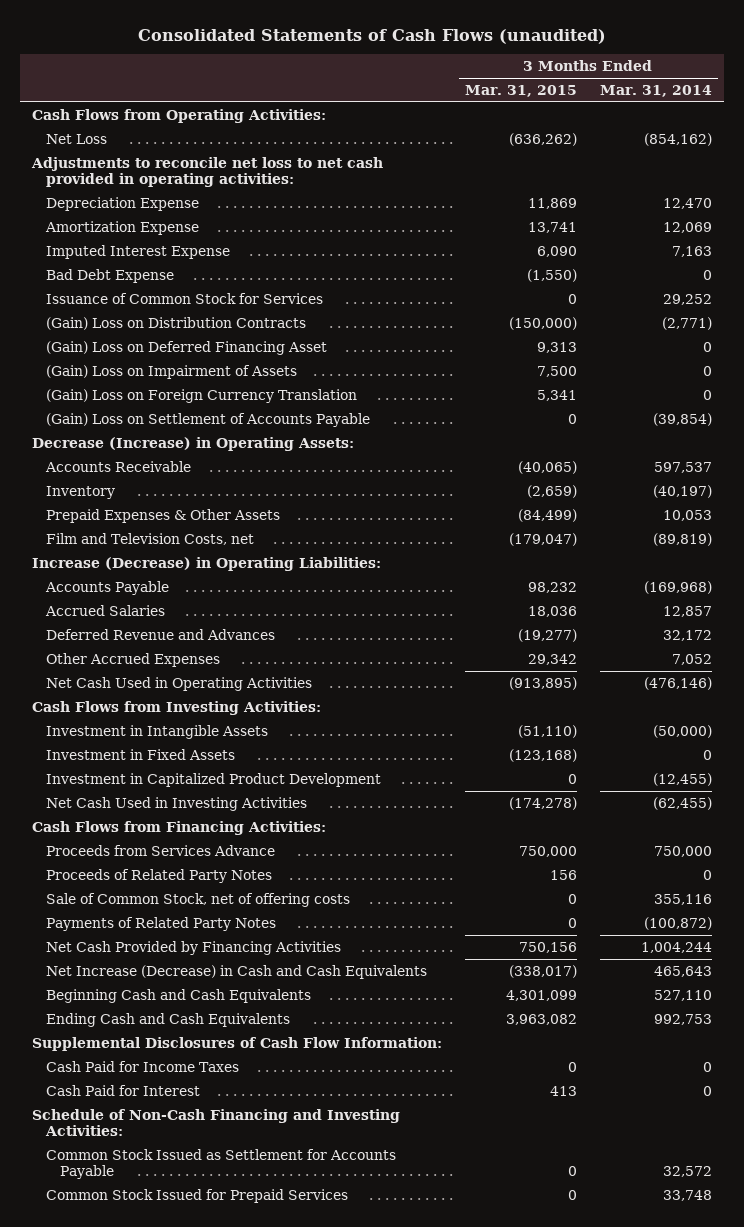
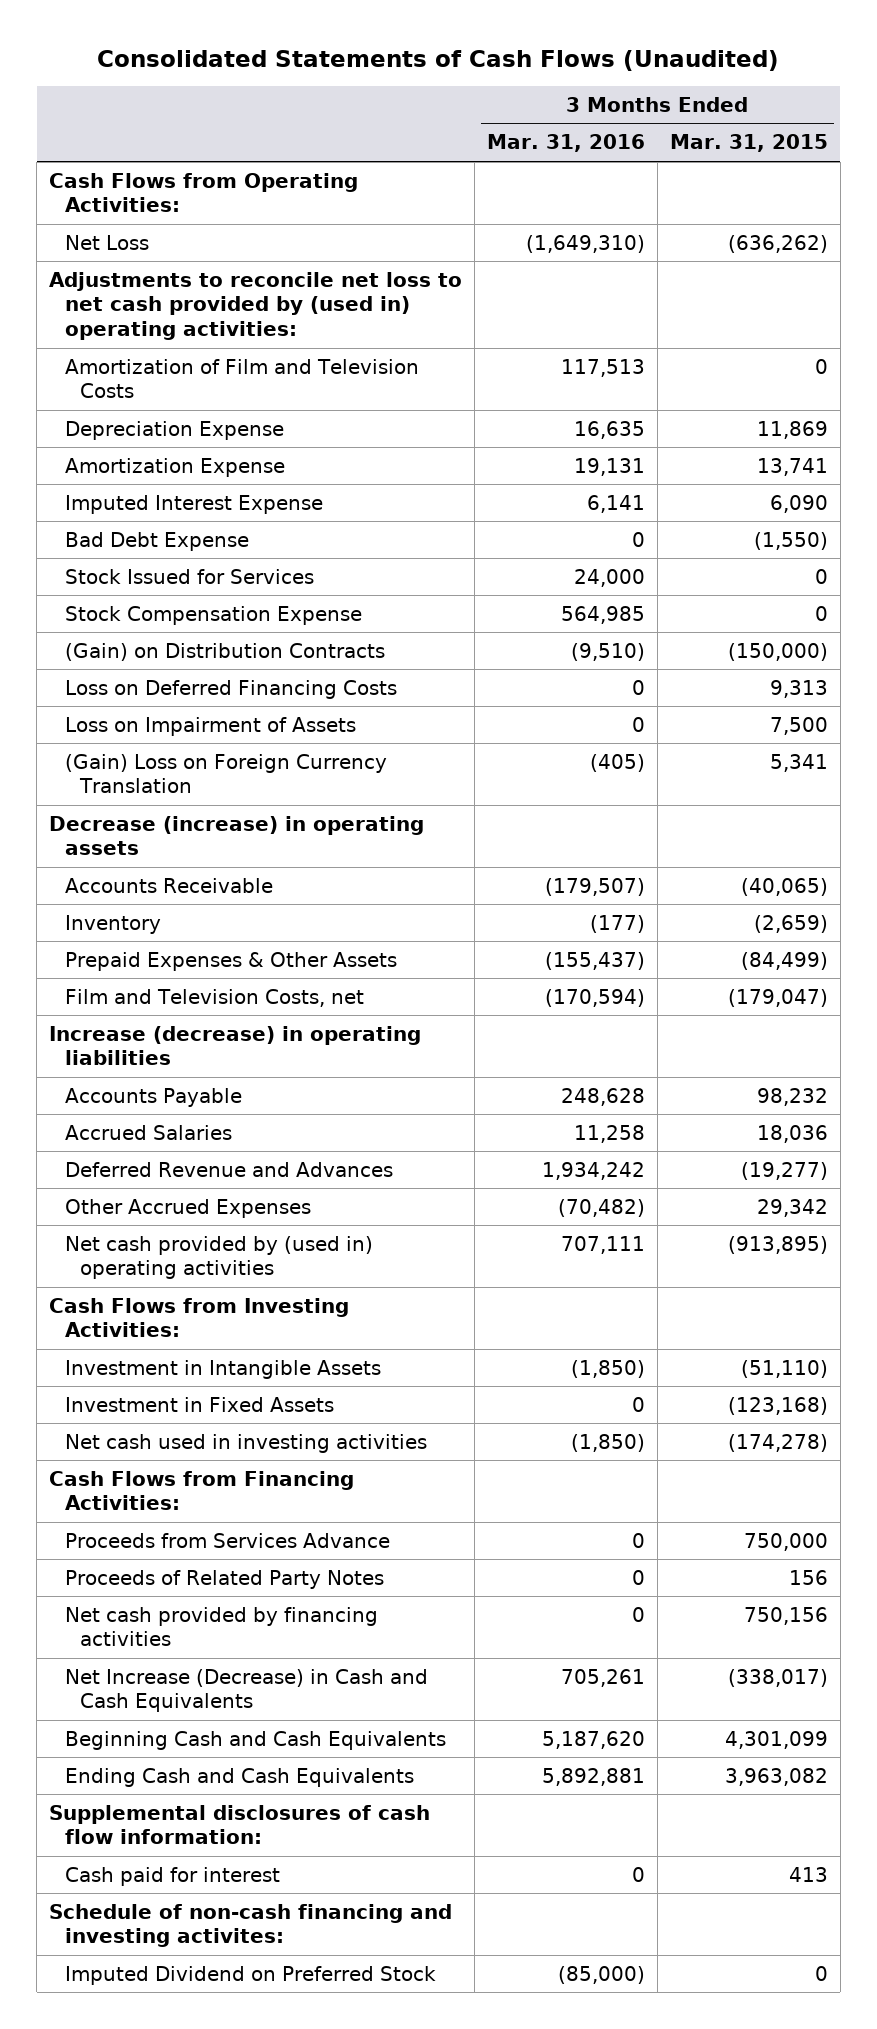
[137,28,606,44] Consolidated Statements of Cash Flows (unaudited) -> [97,49,780,71] Consolidated Statements of Cash Flows (Unaudited)
[600,84,713,97] Mar. 31, 2014 -> none
none -> [486,134,645,153] Mar. 31, 2016
[30,156,383,188] Adjustments to reconcile net loss to net cash provided in operating activities: -> [49,271,463,341] Adjustments to reconcile net loss to net cash provided by (used in) operating activities:
none -> [64,358,419,399] Amortization of Film and Television Costs
[45,292,323,304] Issuance of Common Stock for Services -> [64,568,314,584] Stock Issued for Services
none -> [64,605,362,625] Stock Compensation Expense
[45,316,306,330] (Gain) Loss on Distribution Contracts -> [64,642,385,661] (Gain) on Distribution Contracts
[45,340,327,355] (Gain) Loss on Deferred Financing Asset -> [64,679,397,699] Loss on Deferred Financing Costs
[45,364,297,379] (Gain) Loss on Impairment of Assets -> [64,716,356,736] Loss on Impairment of Assets
[45,412,370,427] (Gain) Loss on Settlement of Accounts Payable -> none
[31,436,354,451] Decrease (Increase) in Operating Assets: -> [49,815,425,856] Decrease (increase) in operating assets
[31,556,381,571] Increase (Decrease) in Operating Liabilities: -> [49,1025,422,1066] Increase (decrease) in operating liabilities
[45,676,312,691] Net Cash Used in Operating Activities -> [64,1235,373,1280] Net cash provided by (used in) operating activities
[45,772,381,787] Investment in Capitalized Product Development -> none
[45,796,307,811] Net Cash Used in Investing Activities -> [64,1433,427,1453] Net cash used in investing activities
[45,892,350,907] Sale of Common Stock, net of offering costs -> none
[45,916,276,931] Payments of Related Party Notes -> none
[45,940,341,955] Net Cash Provided by Financing Activities -> [64,1606,378,1647] Net cash provided by financing activities
[45,1060,239,1072] Cash Paid for Income Taxes -> none
[45,1148,396,1180] Common Stock Issued as Settlement for Accounts Payable -> none
[45,1188,348,1203] Common Stock Issued for Prepaid Services -> none
[31,1036,442,1051] Supplemental Disclosures of Cash Flow Information: -> [49,1804,431,1845] Supplemental disclosures of cash flow information:
[45,1084,200,1096] Cash Paid for Interest -> [64,1866,280,1886] Cash paid for interest
[31,1108,400,1137] Schedule of Non-Cash Financing and Investing Activities: -> [49,1903,453,1948] Schedule of non-cash financing and investing activites:
none -> [64,1965,436,1985] Imputed Dividend on Preferred Stock

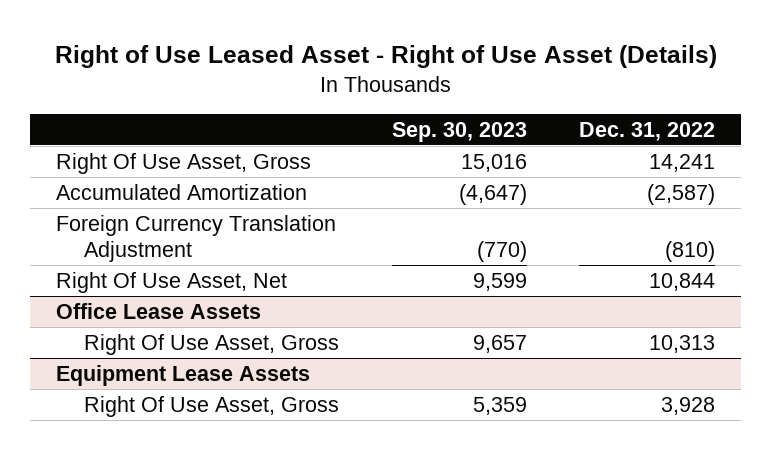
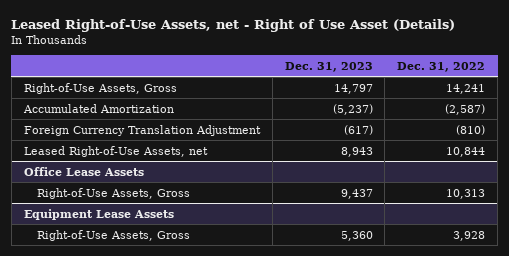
[54,45,717,69] Right of Use Leased Asset - Right of Use Asset (Details) -> [11,18,456,32] Leased Right-of-Use Assets, net - Right of Use Asset (Details)
[391,121,527,142] Sep. 30, 2023 -> none
none -> [284,61,373,72] Dec. 31, 2023
[56,152,312,174] Right Of Use Asset, Gross -> [23,82,177,94] Right-of-Use Assets, Gross
[56,271,288,293] Right Of Use Asset, Net -> [23,145,208,157] Leased Right-of-Use Assets, net
[84,333,340,355] Right Of Use Asset, Gross -> [36,187,190,199] Right-of-Use Assets, Gross
[84,395,340,417] Right Of Use Asset, Gross -> [36,229,190,241] Right-of-Use Assets, Gross

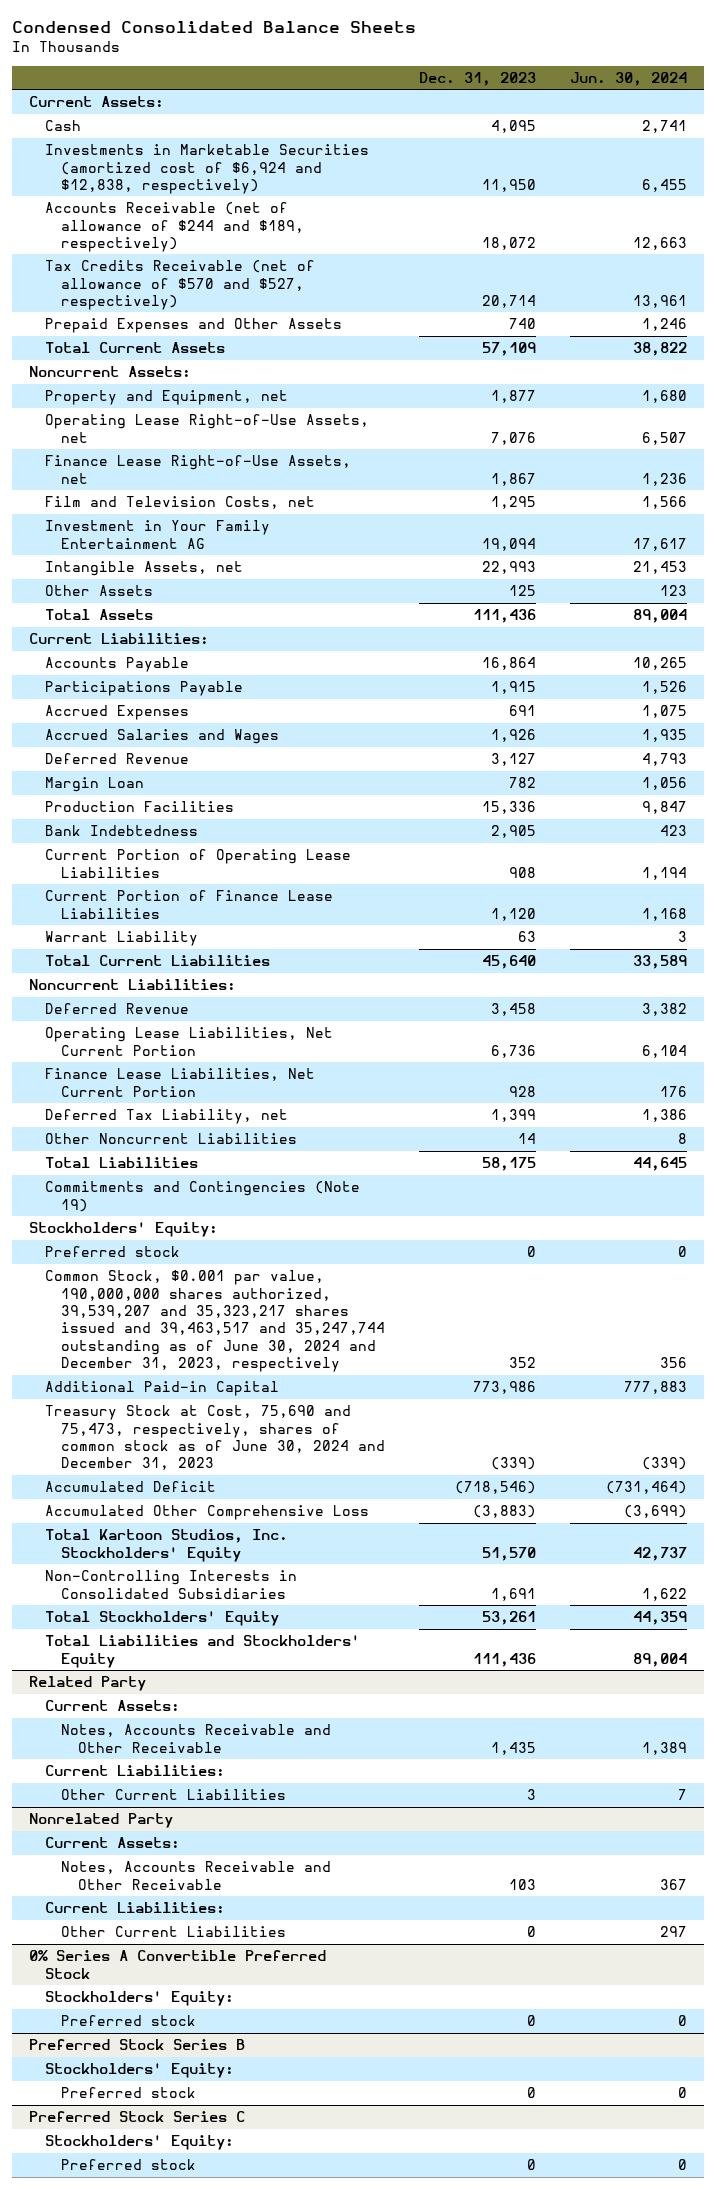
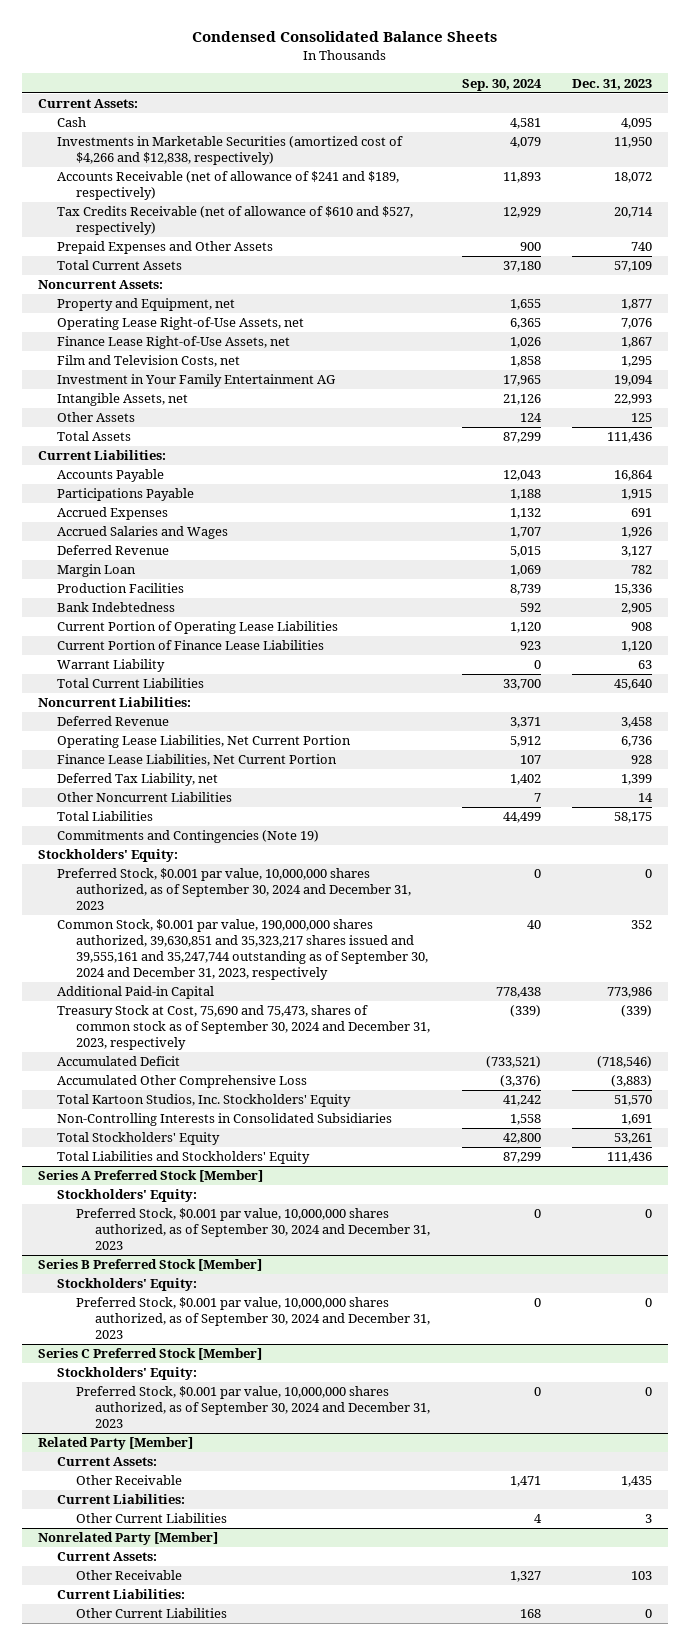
[570,71,688,86] Jun. 30, 2024 -> none
none -> [461,78,542,91] Sep. 30, 2024
[44,144,369,194] Investments in Marketable Securities (amortized cost of $6,924 and $12,838, respectively) -> [56,136,403,166] Investments in Marketable Securities (amortized cost of $4,266 and $12,838, respectively)
[44,202,305,252] Accounts Receivable (net of allowance of $244 and $189, respectively) -> [56,171,399,201] Accounts Receivable (net of allowance of $241 and $189, respectively)
[44,260,315,310] Tax Credits Receivable (net of allowance of $570 and $527, respectively) -> [56,206,413,236] Tax Credits Receivable (net of allowance of $610 and $527, respectively)
[44,1246,180,1258] Preferred stock -> [56,868,411,911] Preferred Stock, $0.001 par value, 10,000,000 shares authorized, as of September 30, 2024 and December 31, 2023
[44,1270,386,1373] Common Stock, $0.001 par value, 190,000,000 shares authorized, 39,539,207 and 35,323,217 shares issued and 39,463,517 and 35,247,744 outstanding as of June 30, 2024 and December 31, 2023, respectively -> [56,919,428,981] Common Stock, $0.001 par value, 190,000,000 shares authorized, 39,630,851 and 35,323,217 shares issued and 39,555,161 and 35,247,744 outstanding as of September 30, 2024 and December 31, 2023, respectively
[44,1405,386,1471] Treasury Stock at Cost, 75,690 and 75,473, respectively, shares of common stock as of June 30, 2024 and December 31, 2023 -> [56,1005,430,1051] Treasury Stock at Cost, 75,690 and 75,473, shares of common stock as of September 30, 2024 and December 31, 2023, respectively
none -> [37,1170,263,1183] Series A Preferred Stock [Member]
none -> [56,1189,197,1203] Stockholders' Equity:
none -> [75,1208,430,1251] Preferred Stock, $0.001 par value, 10,000,000 shares authorized, as of September 30, 2024 and December 31, 2023
none -> [37,1259,262,1272] Series B Preferred Stock [Member]
none -> [56,1278,197,1292] Stockholders' Equity:
none -> [75,1297,430,1340] Preferred Stock, $0.001 par value, 10,000,000 shares authorized, as of September 30, 2024 and December 31, 2023
none -> [37,1348,262,1361] Series C Preferred Stock [Member]
none -> [56,1367,197,1381] Stockholders' Equity:
none -> [75,1386,430,1429] Preferred Stock, $0.001 par value, 10,000,000 shares authorized, as of September 30, 2024 and December 31, 2023
[28,1676,146,1692] Related Party -> [37,1437,193,1451] Related Party [Member]
[61,1724,332,1753] Notes, Accounts Receivable and Other Receivable -> [75,1475,182,1486] Other Receivable
[28,1813,173,1829] Nonrelated Party -> [37,1532,218,1546] Nonrelated Party [Member]
[61,1861,332,1890] Notes, Accounts Receivable and Other Receivable -> [75,1570,182,1581] Other Receivable
[28,1950,326,1979] 0% Series A Convertible Preferred Stock -> none
[44,1991,234,2007] Stockholders' Equity: -> none
[61,2015,197,2027] Preferred stock -> none
[28,2039,245,2051] Preferred Stock Series B -> none
[44,2063,234,2079] Stockholders' Equity: -> none
[61,2087,197,2099] Preferred stock -> none
[28,2111,245,2123] Preferred Stock Series C -> none
[44,2135,234,2151] Stockholders' Equity: -> none
[61,2159,197,2171] Preferred stock -> none

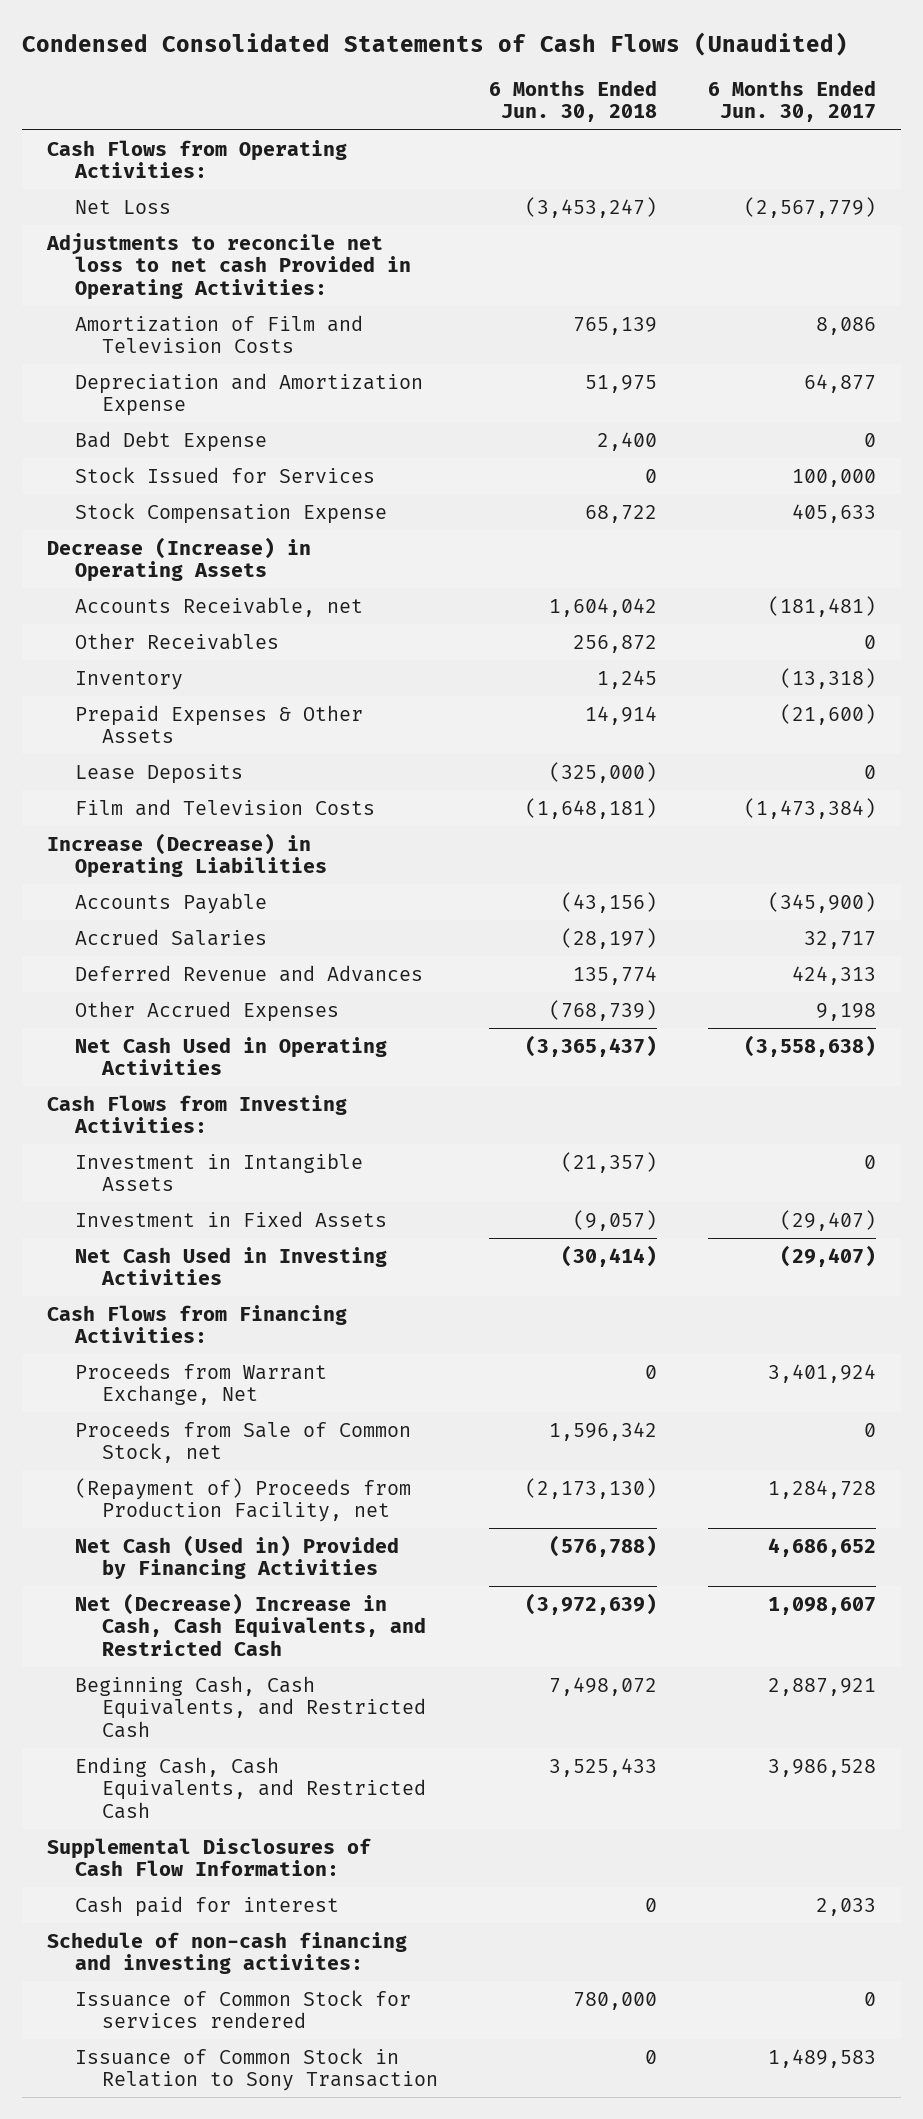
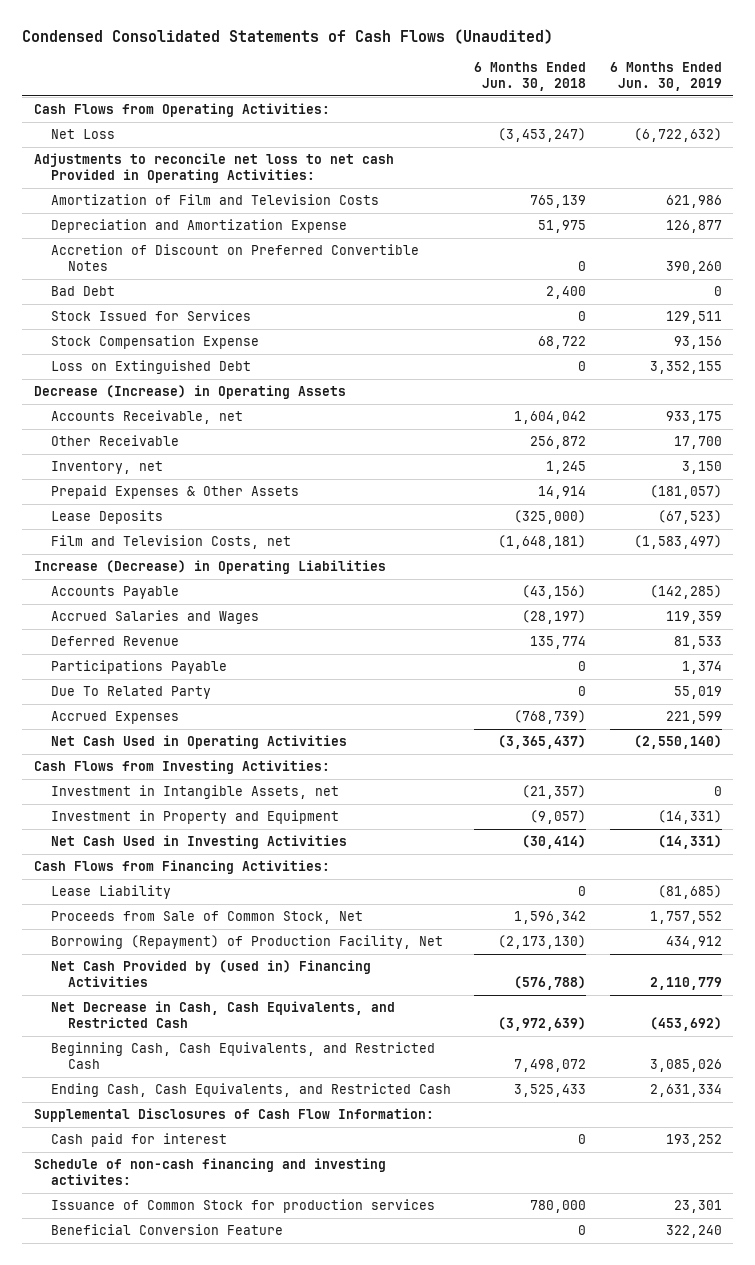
[707,79,876,123] 6 Months Ended Jun. 30, 2017 -> none
none -> [609,62,722,91] 6 Months Ended Jun. 30, 2019
none -> [50,244,419,272] Accretion of Discount on Preferred Convertible Notes
[74,430,267,452] Bad Debt Expense -> [50,286,115,297] Bad Debt
none -> [50,360,251,375] Loss on Extinguished Debt
[74,632,279,650] Other Receivables -> [50,435,179,447] Other Receivable
[74,670,183,690] Inventory -> [50,461,163,475] Inventory, net
[74,798,375,816] Film and Television Costs -> [50,535,291,550] Film and Television Costs, net
[74,928,267,946] Accrued Salaries -> [50,610,259,625] Accrued Salaries and Wages
[74,964,423,982] Deferred Revenue and Advances -> [50,636,179,647] Deferred Revenue
none -> [50,660,227,675] Participations Payable
none -> [50,686,211,700] Due To Related Party
[74,1000,339,1022] Other Accrued Expenses -> [50,711,179,725] Accrued Expenses
[74,1152,363,1192] Investment in Intangible Assets -> [50,785,339,800] Investment in Intangible Assets, net
[74,1210,387,1227] Investment in Fixed Assets -> [50,810,339,825] Investment in Property and Equipment
[74,1362,327,1406] Proceeds from Warrant Exchange, Net -> none
none -> [50,885,171,900] Lease Liability
[74,1420,411,1464] Proceeds from Sale of Common Stock, net -> [50,911,363,925] Proceeds from Sale of Common Stock, Net
[74,1477,411,1523] (Repayment of) Proceeds from Production Facility, net -> [50,935,443,950] Borrowing (Repayment) of Production Facility, Net
[74,1534,399,1580] Net Cash (Used in) Provided by Financing Activities -> [50,960,371,988] Net Cash Provided by (used in) Financing Activities
[74,1592,427,1656] Net (Decrease) Increase in Cash, Cash Equivalents, and Restricted Cash -> [50,1001,395,1029] Net Decrease in Cash, Cash Equivalents, and Restricted Cash
[74,2047,439,2092] Issuance of Common Stock in Relation to Sony Transaction -> none
[74,1989,411,2029] Issuance of Common Stock for services rendered -> [50,1199,435,1214] Issuance of Common Stock for production services
none -> [50,1224,283,1236] Beneficial Conversion Feature

